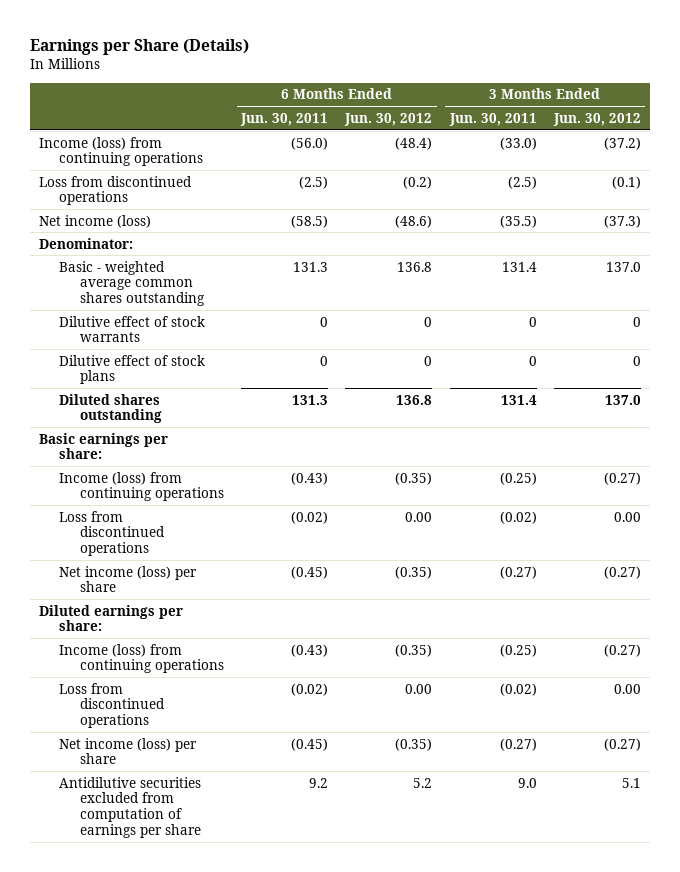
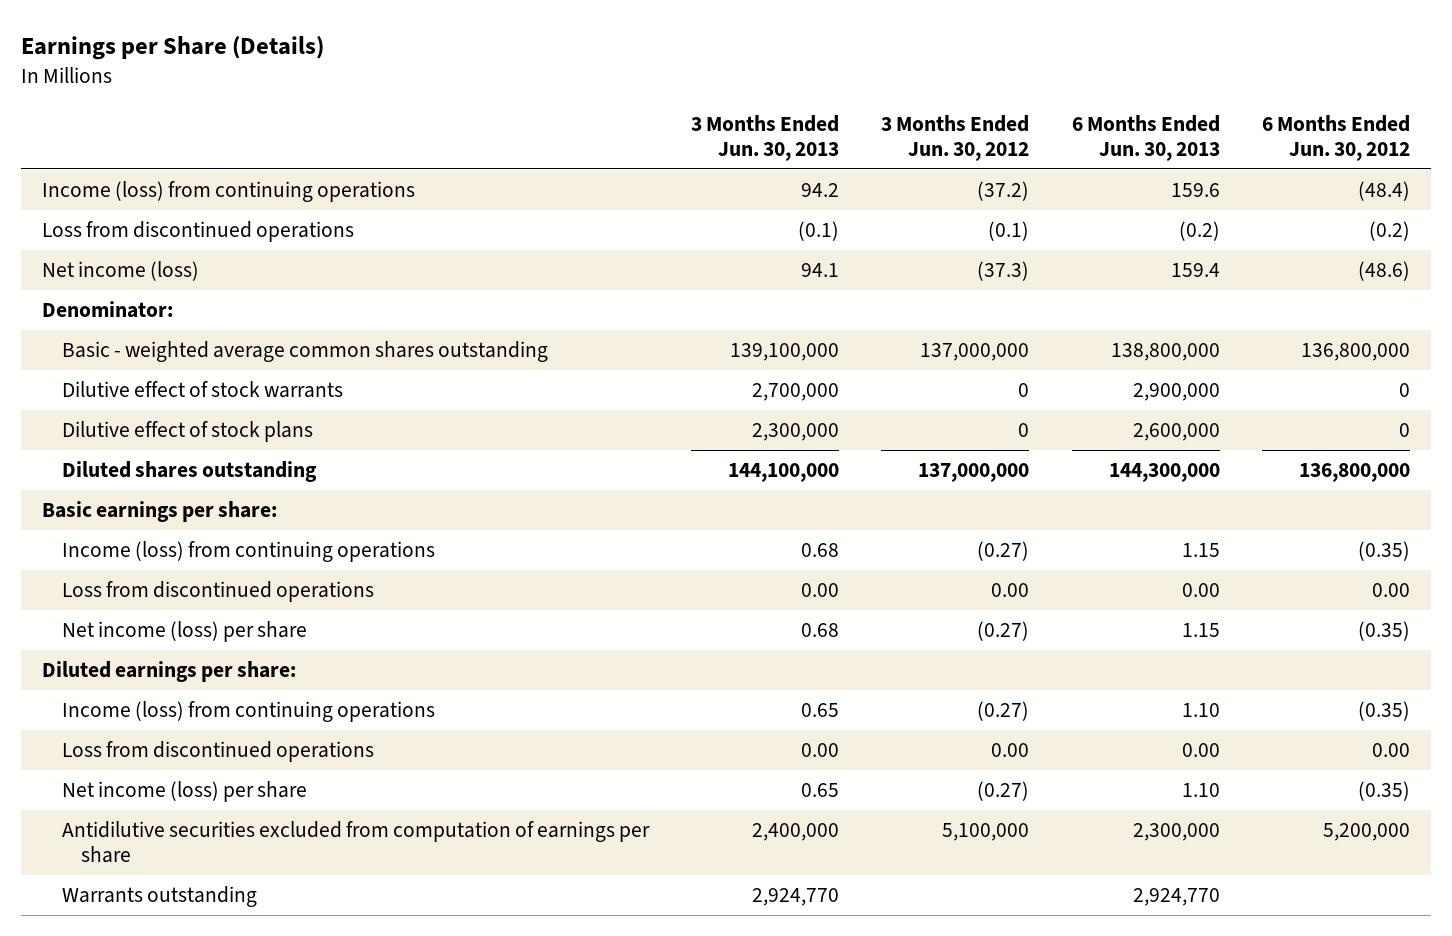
[240,112,329,126] Jun. 30, 2011 -> none
[448,112,537,126] Jun. 30, 2011 -> none
none -> [691,115,840,162] 3 Months Ended Jun. 30, 2013
none -> [1071,115,1220,162] 6 Months Ended Jun. 30, 2013
[397,261,433,272] 136.8 -> [1300,342,1410,361] 136,800,000
[606,261,642,272] 137.0 -> [920,342,1030,361] 137,000,000
[396,394,433,405] 136.8 -> [1298,462,1410,482] 136,800,000
[605,394,642,405] 137.0 -> [918,462,1030,482] 137,000,000
[413,777,433,788] 5.2 -> [1322,822,1410,841] 5,200,000
[622,777,642,788] 5.1 -> [942,822,1030,841] 5,100,000
none -> [61,885,257,907] Warrants outstanding

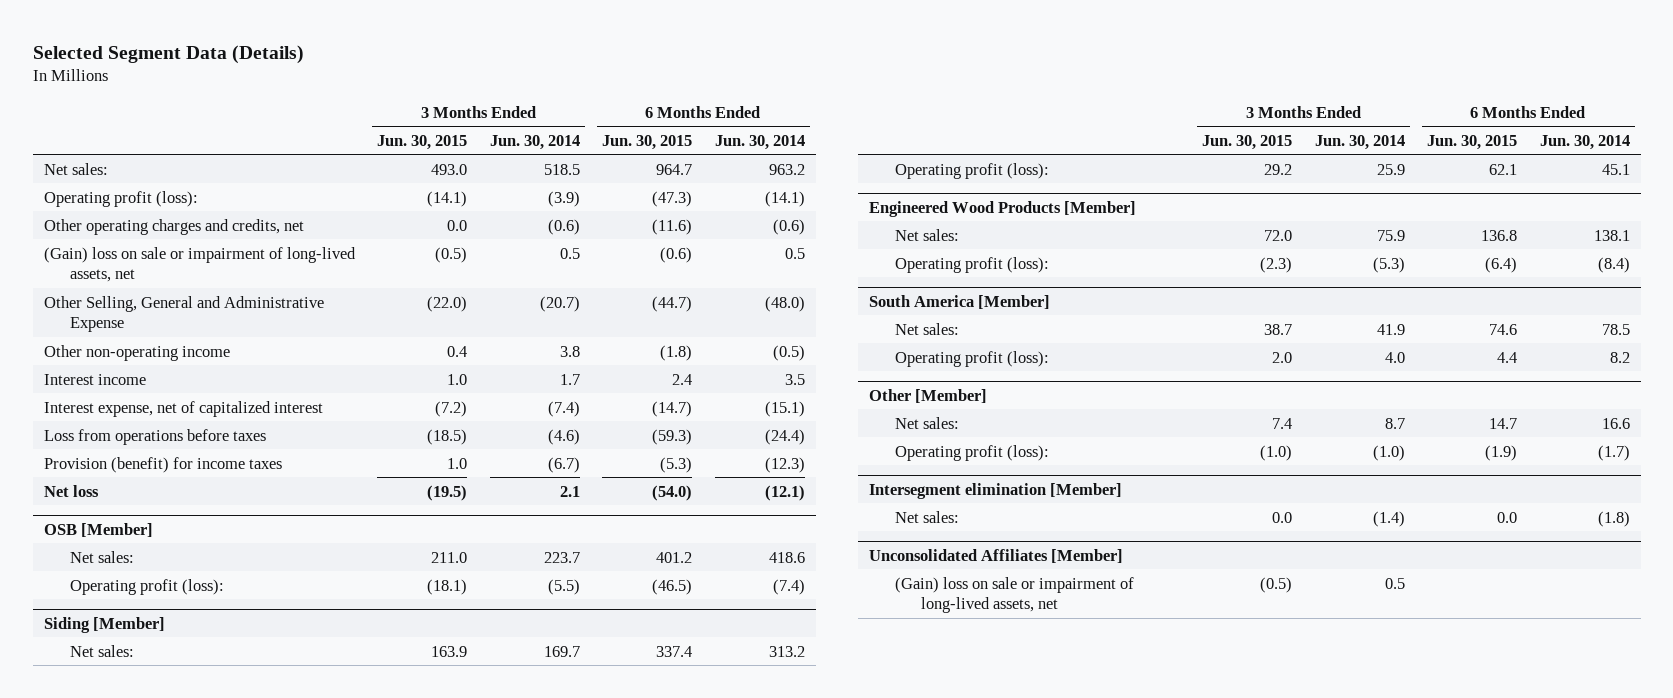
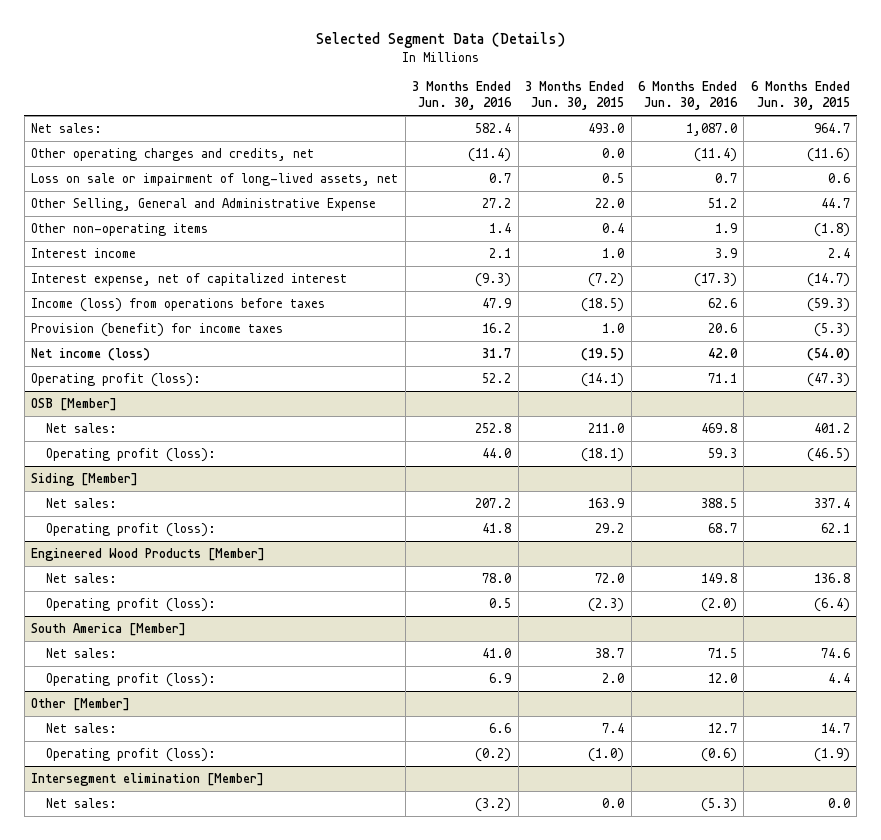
[489,134,580,150] Jun. 30, 2014 -> none
[714,134,805,150] Jun. 30, 2014 -> none
none -> [412,81,513,111] 3 Months Ended Jun. 30, 2016
none -> [638,81,739,111] 6 Months Ended Jun. 30, 2016
[43,246,356,283] (Gain) loss on sale or impairment of long-lived assets, net -> [31,172,399,186] Loss on sale or impairment of long-lived assets, net
[435,246,468,263] (0.5) -> [602,172,625,183] 0.5
[660,246,693,263] (0.6) -> [827,172,850,183] 0.6
[427,295,468,312] (22.0) -> [595,197,625,208] 22.0
[652,295,693,312] (44.7) -> [820,197,850,208] 44.7
[43,344,230,361] Other non-operating income -> [31,222,209,236] Other non-operating items
[43,428,266,445] Loss from operations before taxes -> [31,297,326,312] Income (loss) from operations before taxes
[43,484,99,497] Net loss -> [31,347,151,361] Net income (loss)
[43,190,198,207] Operating profit (loss): -> [31,372,202,387] Operating profit (loss):
[868,548,1123,563] Unconsolidated Affiliates [Member] -> none
[894,576,1134,614] (Gain) loss on sale or impairment of long-lived assets, net -> none

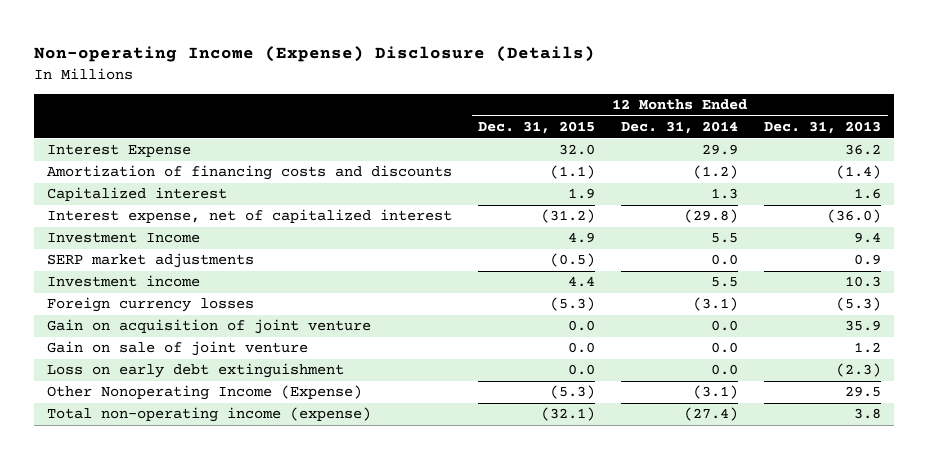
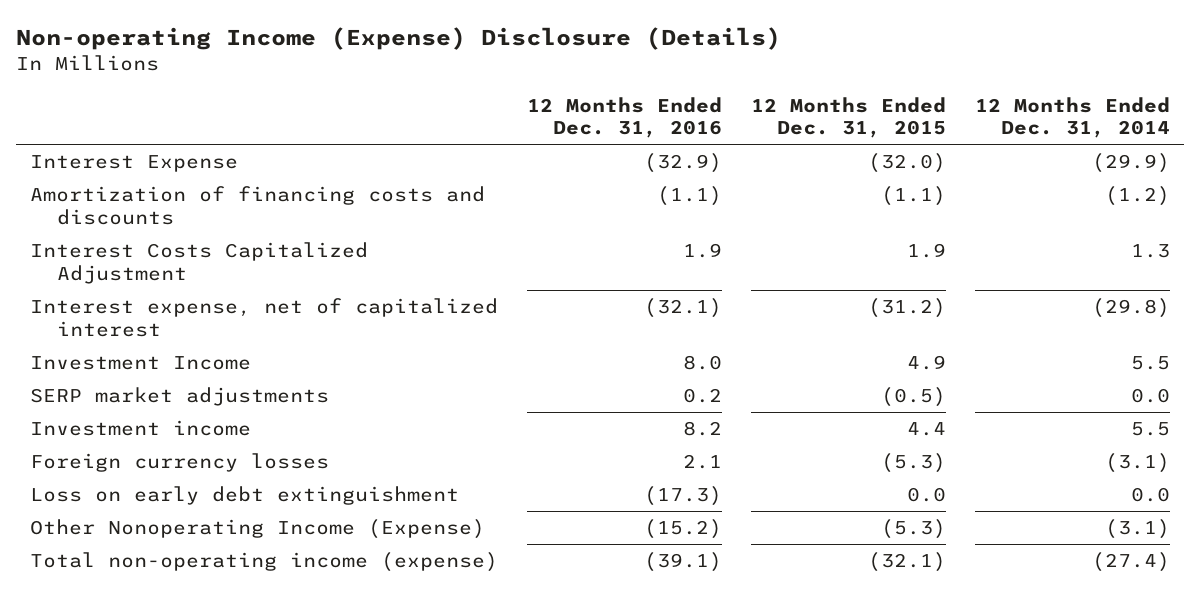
[764,121,882,135] Dec. 31, 2013 -> none
none -> [527,96,723,139] 12 Months Ended Dec. 31, 2016
[559,144,596,156] 32.0 -> [867,153,946,174] (32.0)
[702,144,739,156] 29.9 -> [1091,153,1170,174] (29.9)
[47,187,228,202] Capitalized interest -> [30,242,369,284] Interest Costs Capitalized Adjustment
[47,319,372,335] Gain on acquisition of joint venture -> none
[47,341,309,357] Gain on sale of joint venture -> none

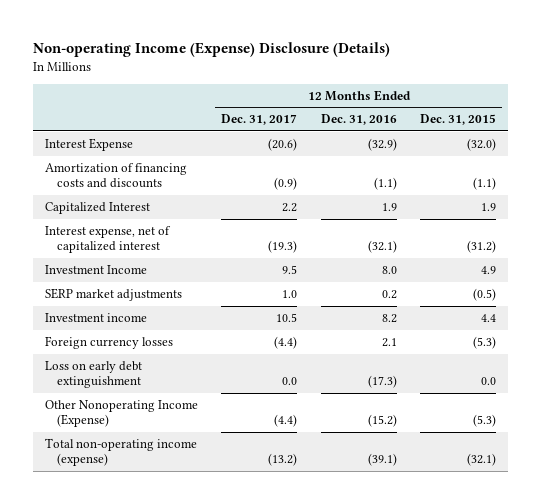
[974,96,1170,139] 12 Months Ended Dec. 31, 2014 -> none
none -> [221,114,298,126] Dec. 31, 2017
[30,242,369,284] Interest Costs Capitalized Adjustment -> [44,202,150,215] Capitalized Interest

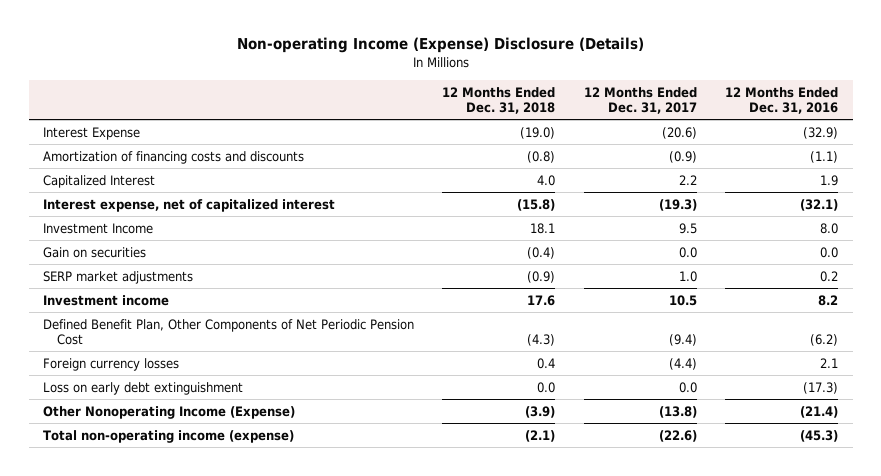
[420,114,497,126] Dec. 31, 2015 -> none
none -> [442,86,556,115] 12 Months Ended Dec. 31, 2018
none -> [42,246,146,258] Gain on securities
none -> [42,318,414,346] Defined Benefit Plan, Other Components of Net Periodic Pension Cost
[274,414,298,428] (4.4) -> [658,405,697,418] (13.8)
[367,414,397,428] (15.2) -> [800,405,839,418] (21.4)
[268,453,298,467] (13.2) -> [658,429,697,442] (22.6)
[367,453,397,467] (39.1) -> [800,429,839,442] (45.3)

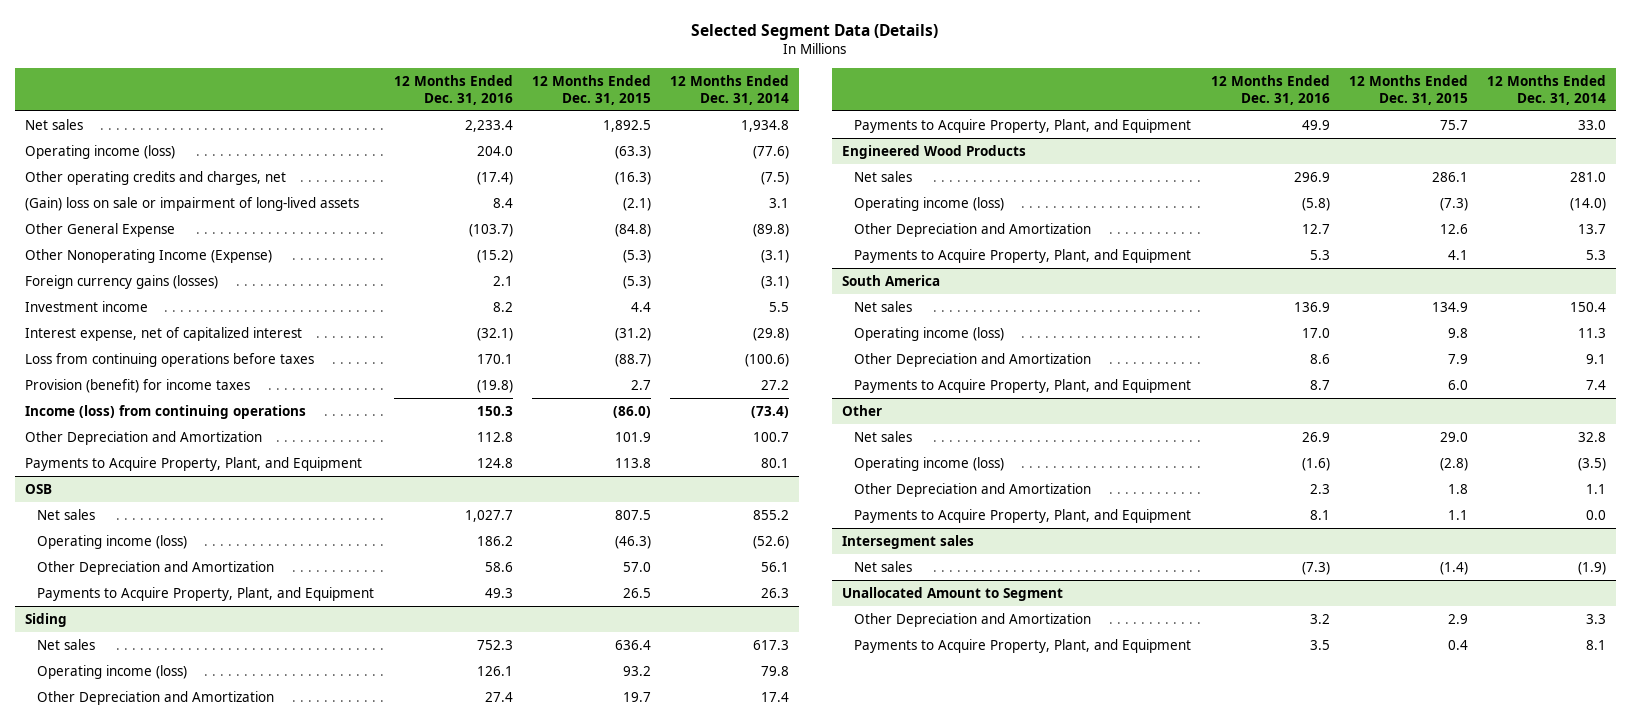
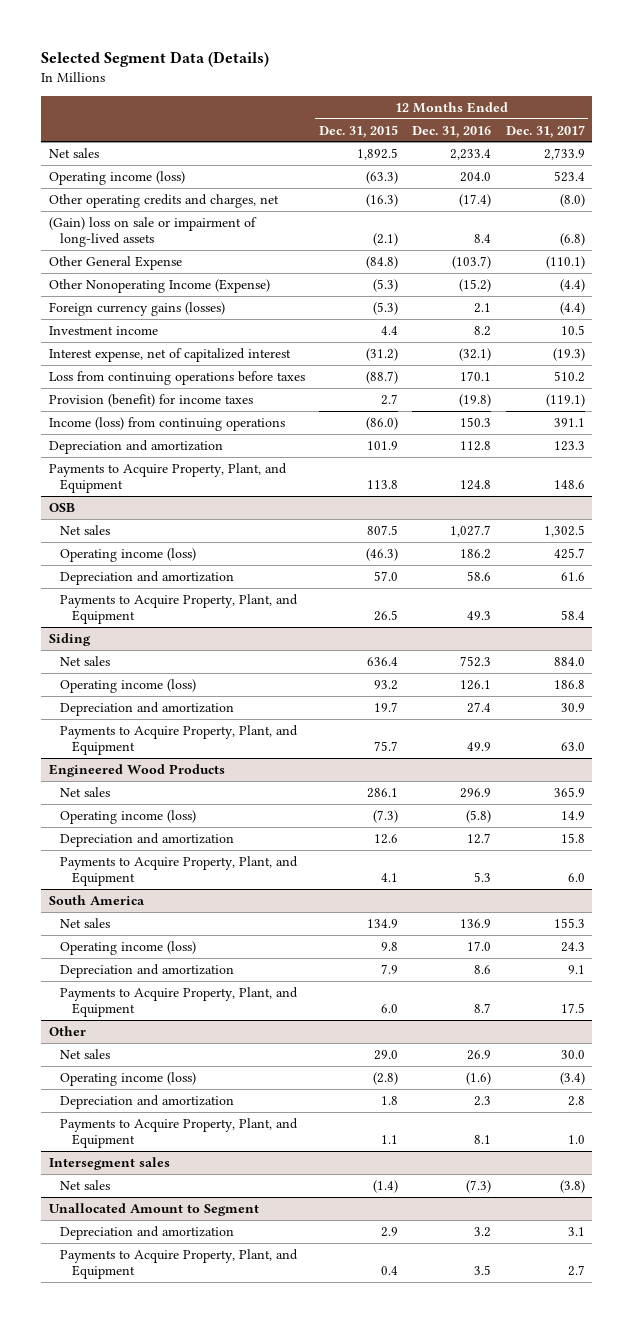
[669,74,789,105] 12 Months Ended Dec. 31, 2014 -> none
none -> [505,124,585,138] Dec. 31, 2017
[24,431,262,446] Other Depreciation and Amortization -> [48,439,223,454] Depreciation and amortization
[37,561,275,576] Other Depreciation and Amortization -> [60,570,235,585] Depreciation and amortization
[37,691,275,706] Other Depreciation and Amortization -> [60,701,235,716] Depreciation and amortization
[854,223,1092,238] Other Depreciation and Amortization -> [60,832,235,847] Depreciation and amortization
[854,353,1092,368] Other Depreciation and Amortization -> [60,963,235,978] Depreciation and amortization
[854,483,1092,498] Other Depreciation and Amortization -> [60,1094,235,1109] Depreciation and amortization
[854,613,1092,628] Other Depreciation and Amortization -> [60,1225,235,1240] Depreciation and amortization

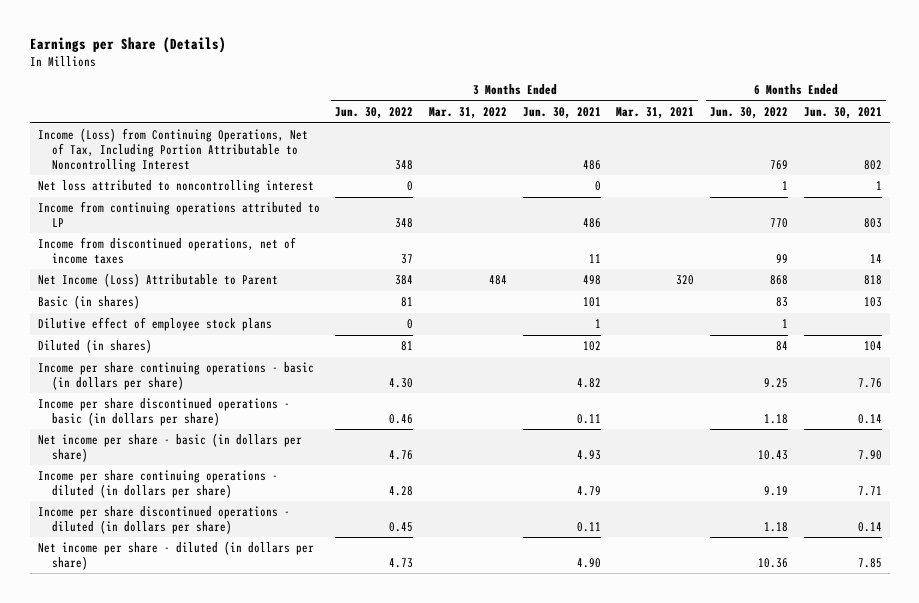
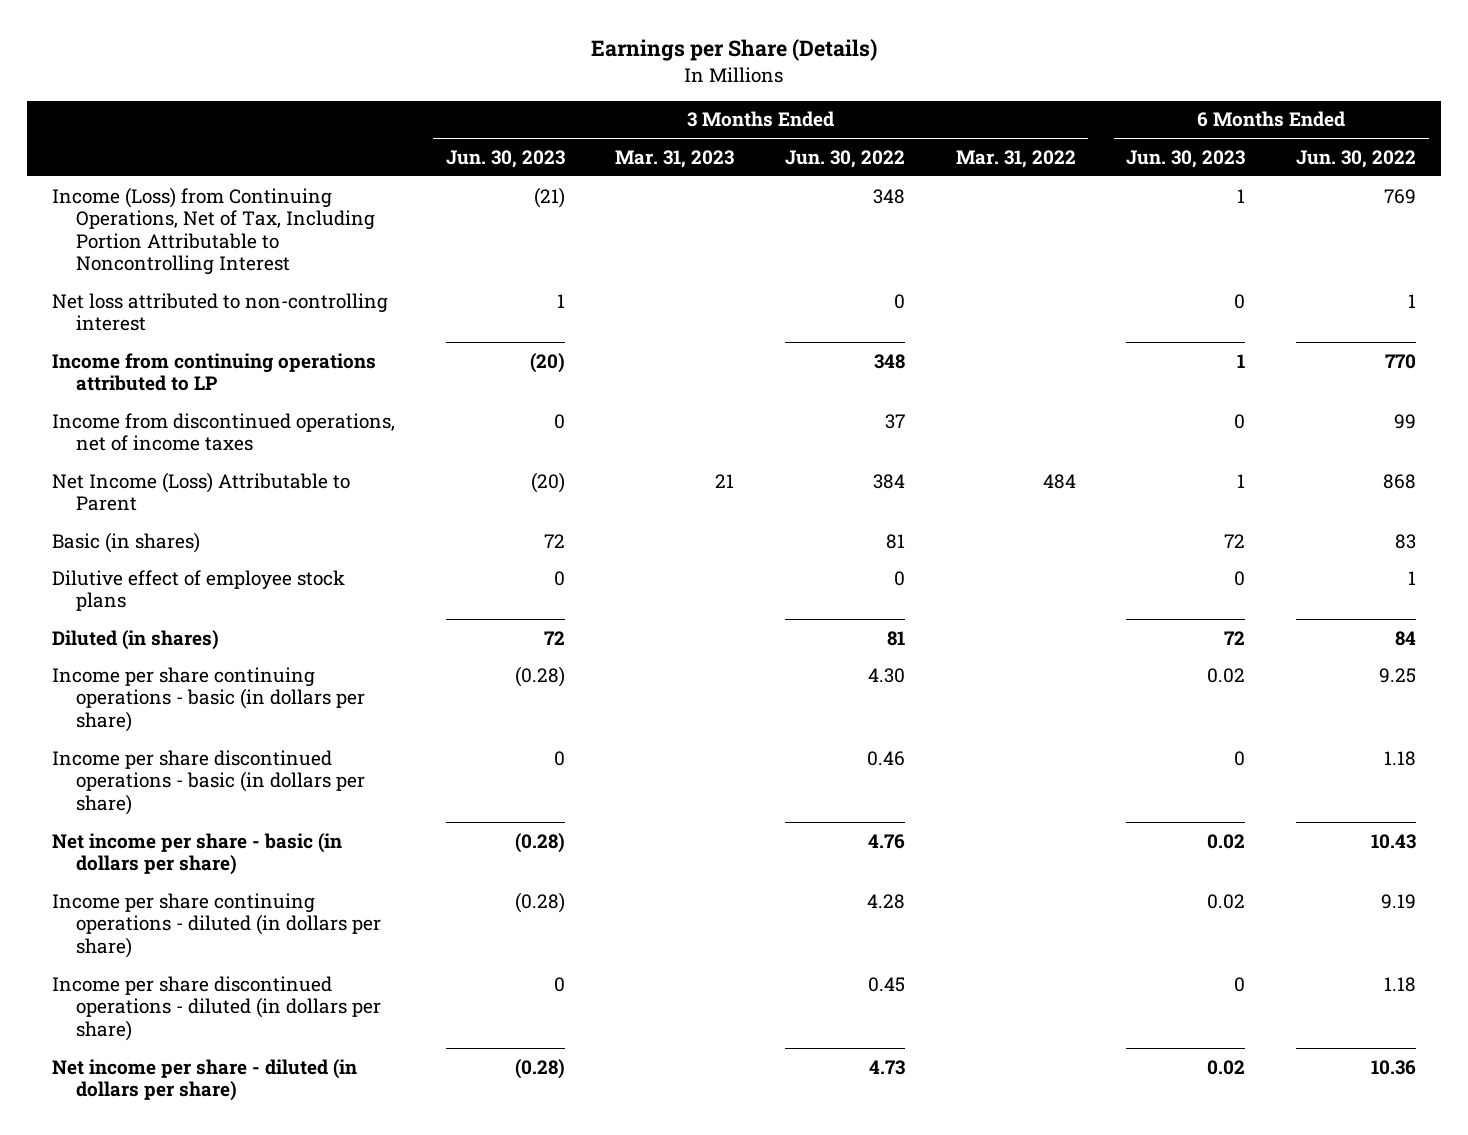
[522,107,601,120] Jun. 30, 2021 -> none
[616,107,695,120] Mar. 31, 2021 -> none
[803,107,882,120] Jun. 30, 2021 -> none
none -> [445,149,565,168] Jun. 30, 2023
none -> [615,149,735,168] Mar. 31, 2023
none -> [1126,149,1246,168] Jun. 30, 2023
[37,180,314,194] Net loss attributed to noncontrolling interest -> [52,292,389,332] Net loss attributed to non-controlling interest

